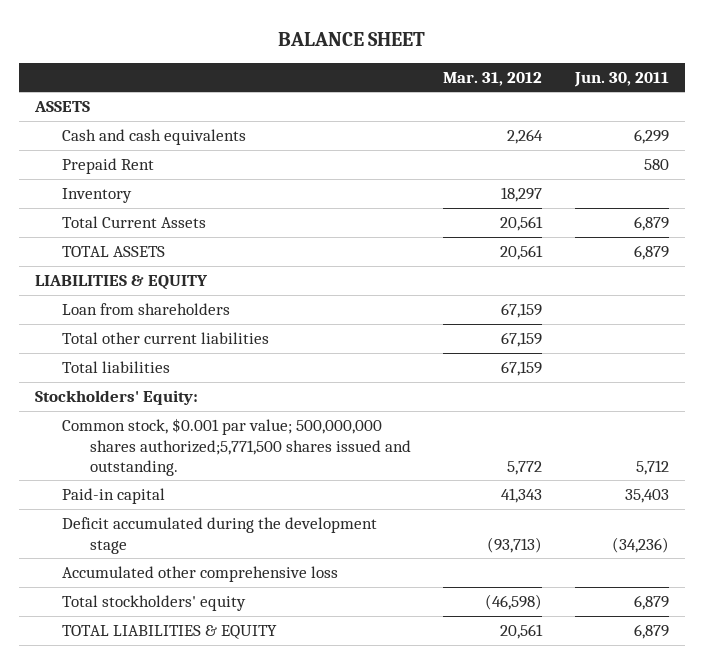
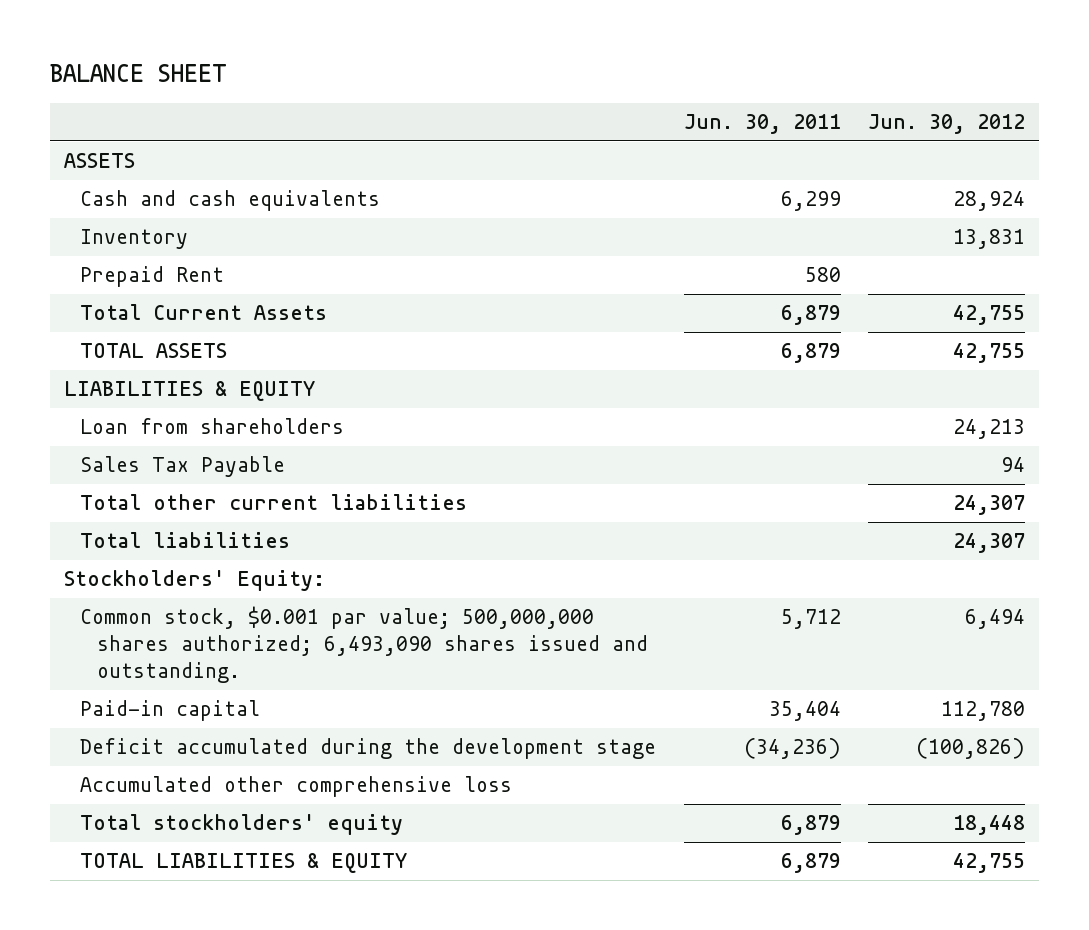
[443,71,543,86] Mar. 31, 2012 -> none
none -> [868,114,1026,135] Jun. 30, 2012
[62,158,155,175] Prepaid Rent -> [80,266,225,288] Prepaid Rent
none -> [80,456,286,478] Sales Tax Payable
[62,418,411,476] Common stock, $0.001 par value; 500,000,000 shares authorized;5,771,500 shares issued and outstanding. -> [80,606,648,684] Common stock, $0.001 par value; 500,000,000 shares authorized; 6,493,090 shares issued and outstanding.
[624,489,669,504] 35,403 -> [768,701,841,722] 35,404

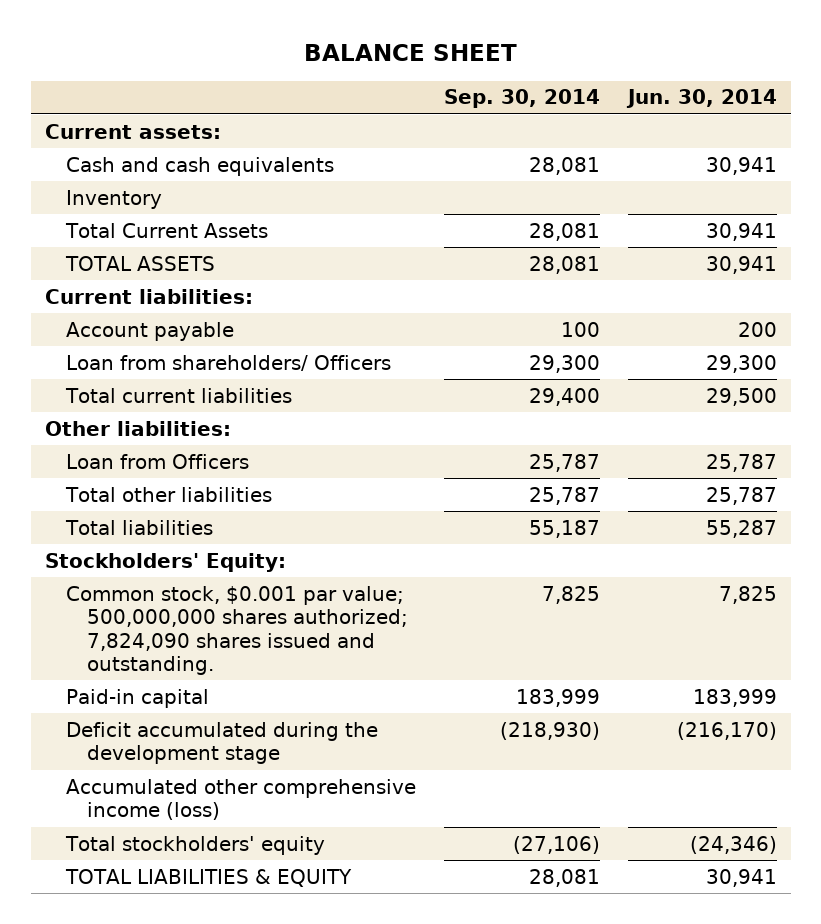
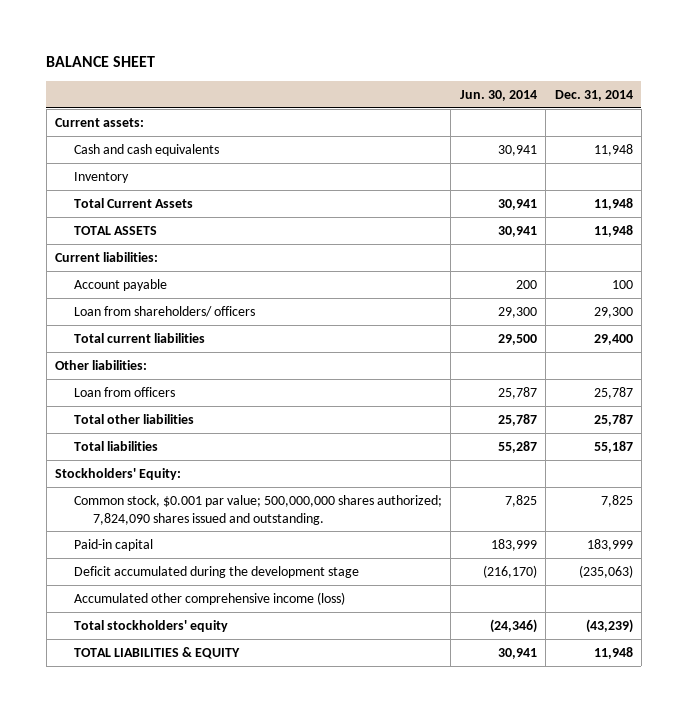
[443,89,600,109] Sep. 30, 2014 -> none
none -> [554,89,633,101] Dec. 31, 2014
[65,354,391,371] Loan from shareholders/ Officers -> [74,305,256,317] Loan from shareholders/ officers
[65,453,249,469] Loan from Officers -> [74,386,176,397] Loan from officers

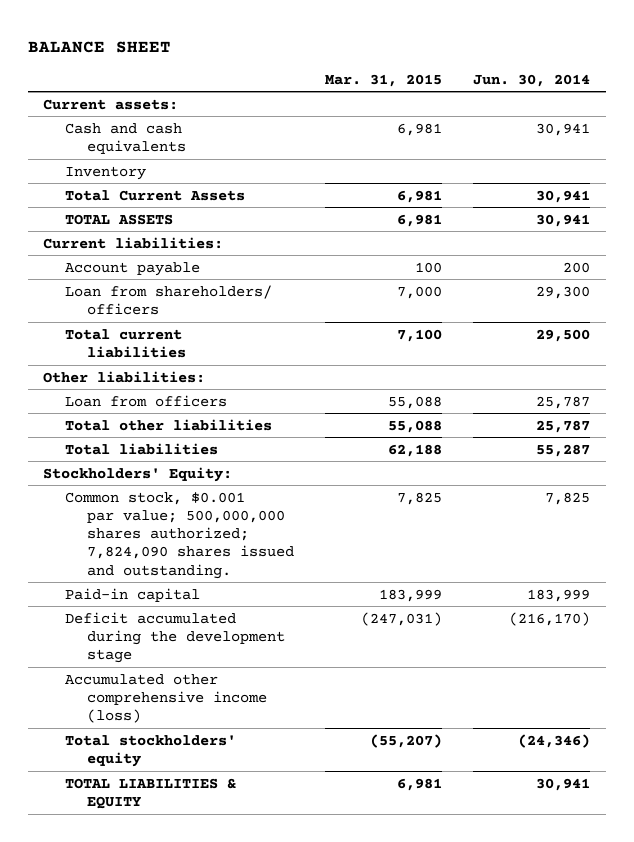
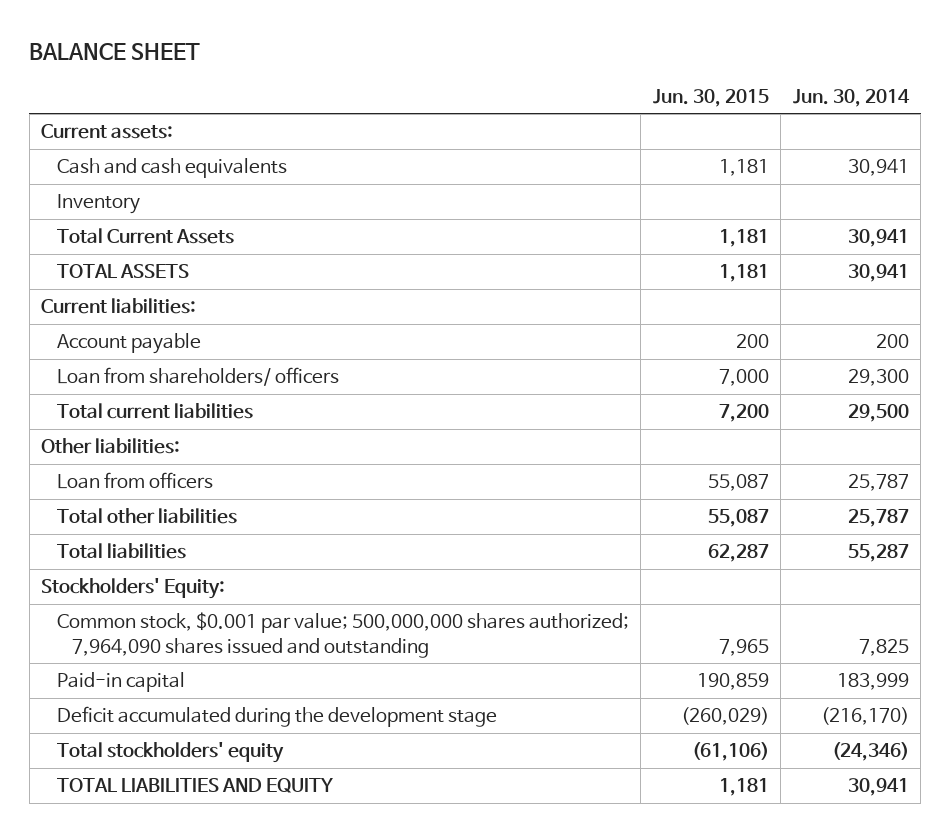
[325,73,443,87] Mar. 31, 2015 -> none
none -> [652,88,769,107] Jun. 30, 2015
[65,491,295,579] Common stock, $0.001 par value; 500,000,000 shares authorized; 7,824,090 shares issued and outstanding. -> [56,612,629,658] Common stock, $0.001 par value; 500,000,000 shares authorized; 7,964,090 shares issued and outstanding
[65,673,268,724] Accumulated other comprehensive income (loss) -> none
[65,777,237,809] TOTAL LIABILITIES & EQUITY -> [56,778,333,794] TOTAL LIABILITIES AND EQUITY

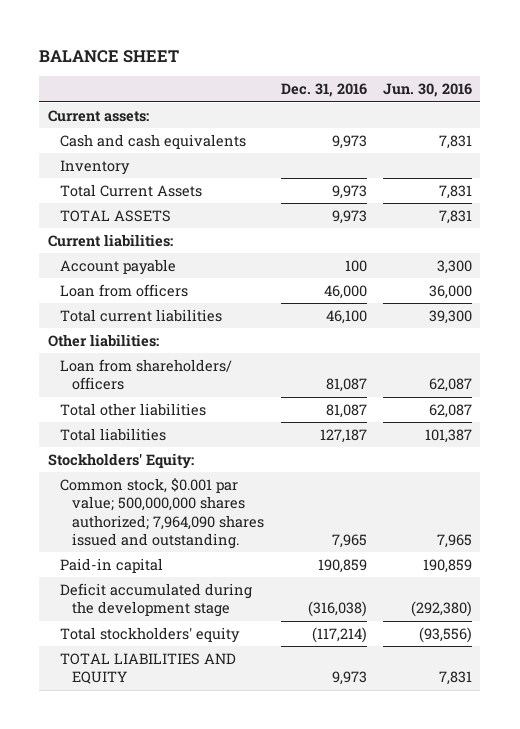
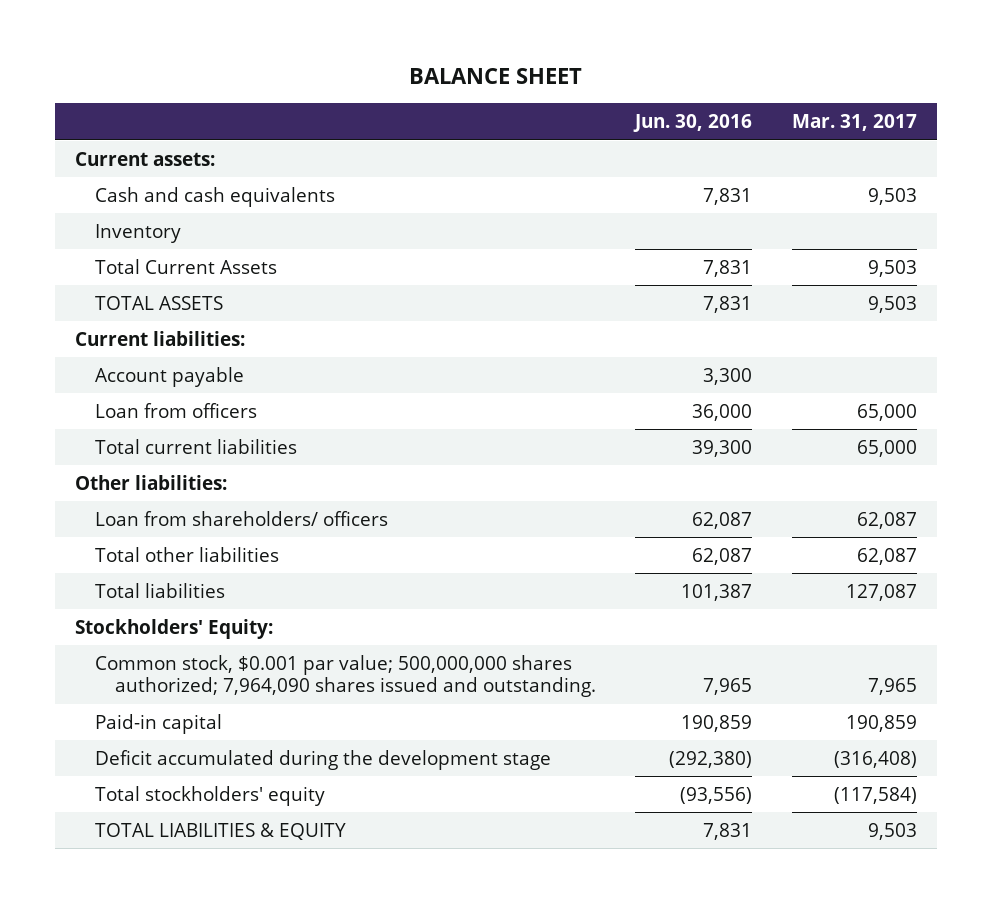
[280,82,367,97] Dec. 31, 2016 -> none
none -> [791,114,917,132] Mar. 31, 2017
[60,652,237,685] TOTAL LIABILITIES AND EQUITY -> [94,822,346,840] TOTAL LIABILITIES & EQUITY

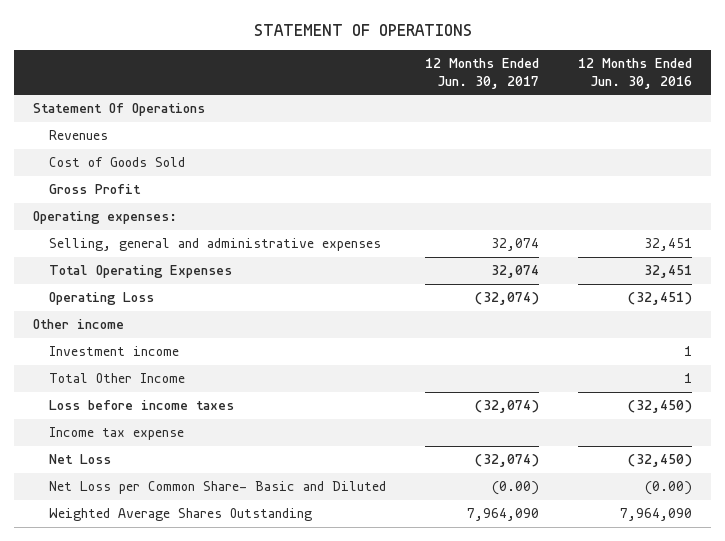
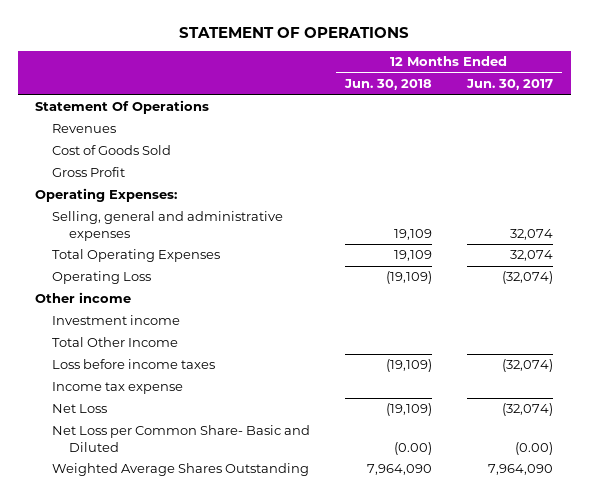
[577,58,692,89] 12 Months Ended Jun. 30, 2016 -> none
none -> [344,79,433,91] Jun. 30, 2018
[33,211,178,225] Operating expenses: -> [35,188,178,203] Operating Expenses:

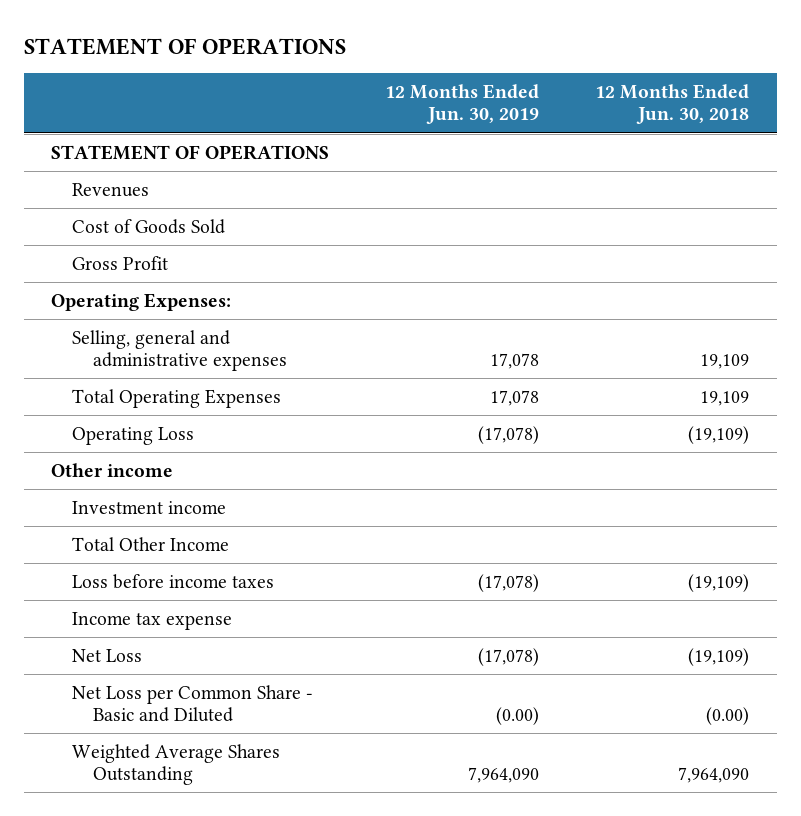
[466,79,554,91] Jun. 30, 2017 -> none
none -> [385,83,540,125] 12 Months Ended Jun. 30, 2019
[35,100,210,115] Statement Of Operations -> [51,144,330,160] STATEMENT OF OPERATIONS
[52,425,311,453] Net Loss per Common Share- Basic and Diluted -> [72,684,314,723] Net Loss per Common Share - Basic and Diluted

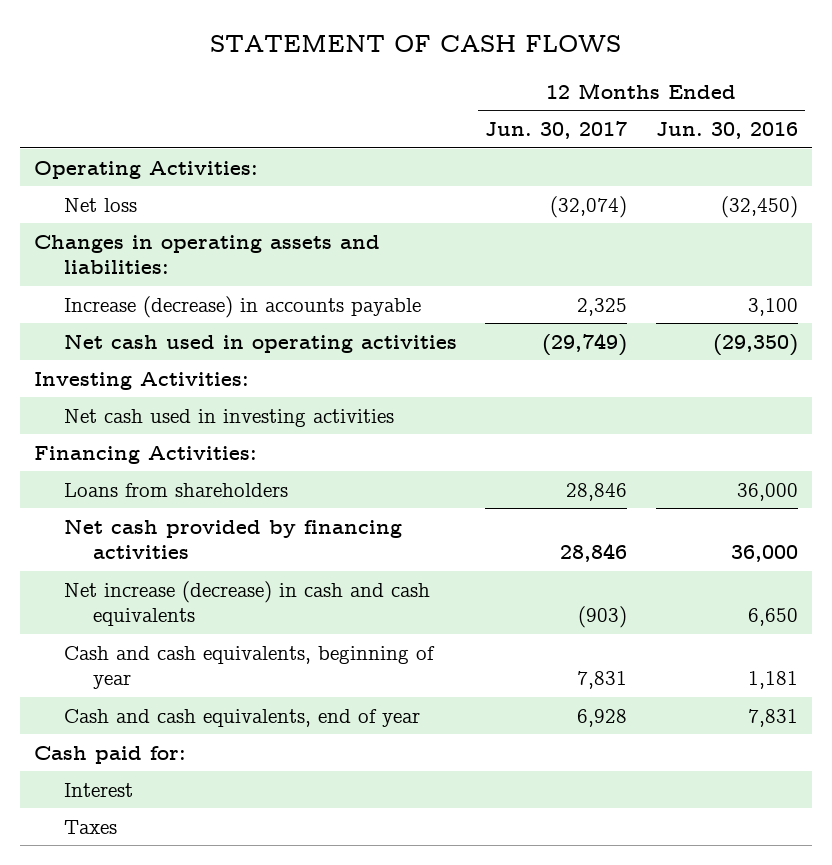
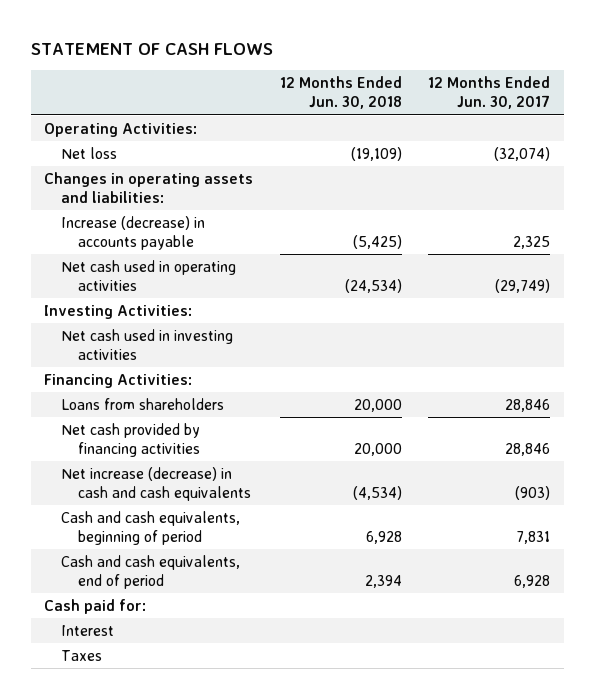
[655,122,798,140] Jun. 30, 2016 -> none
none -> [279,76,402,110] 12 Months Ended Jun. 30, 2018
[63,645,435,690] Cash and cash equivalents, beginning of year -> [60,510,240,545] Cash and cash equivalents, beginning of period
[63,708,420,727] Cash and cash equivalents, end of year -> [60,554,240,589] Cash and cash equivalents, end of period

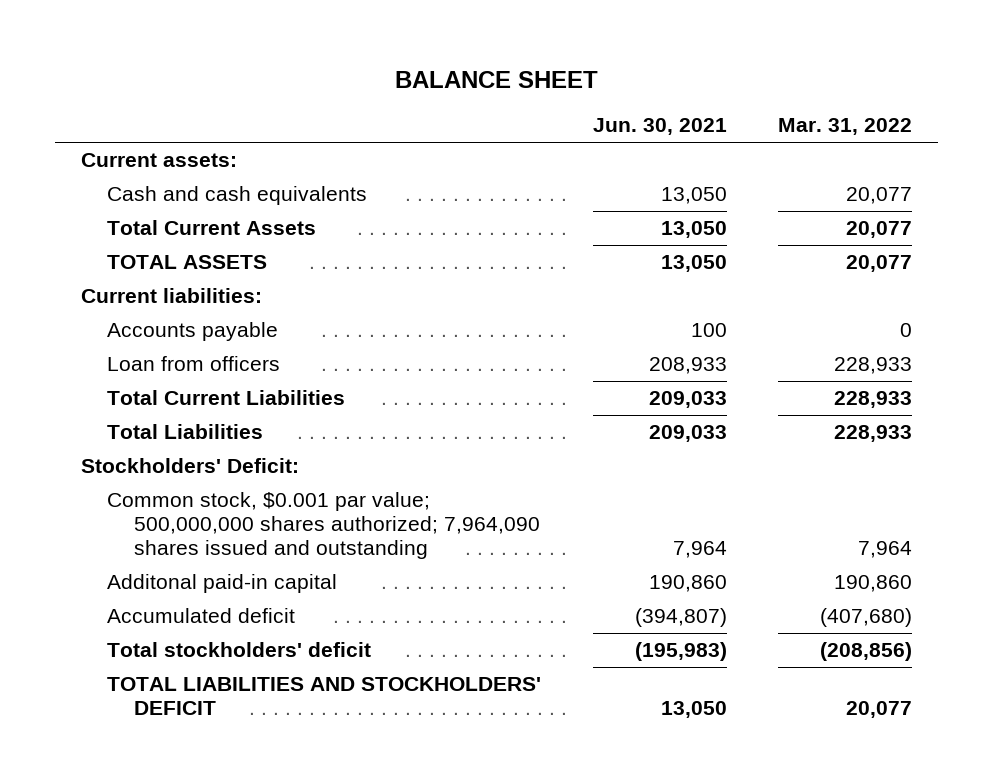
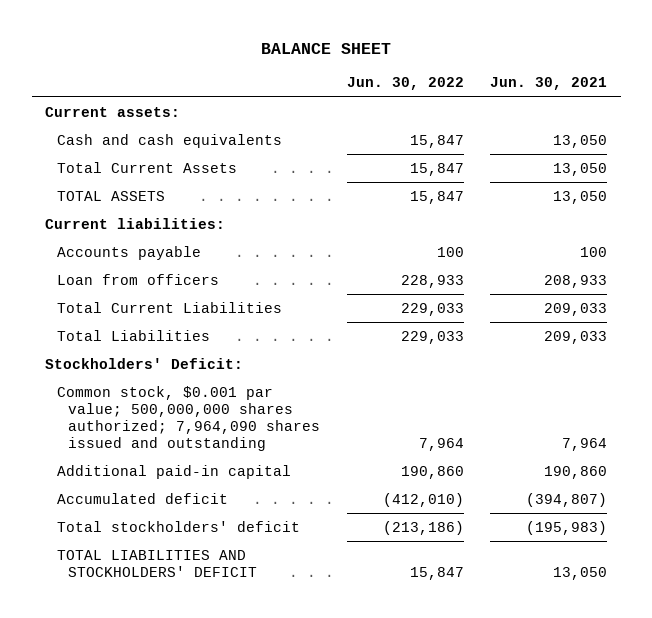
[778,118,913,136] Mar. 31, 2022 -> none
none -> [346,77,464,91] Jun. 30, 2022
[107,573,338,593] Additonal paid-in capital -> [56,464,291,479] Additional paid-in capital

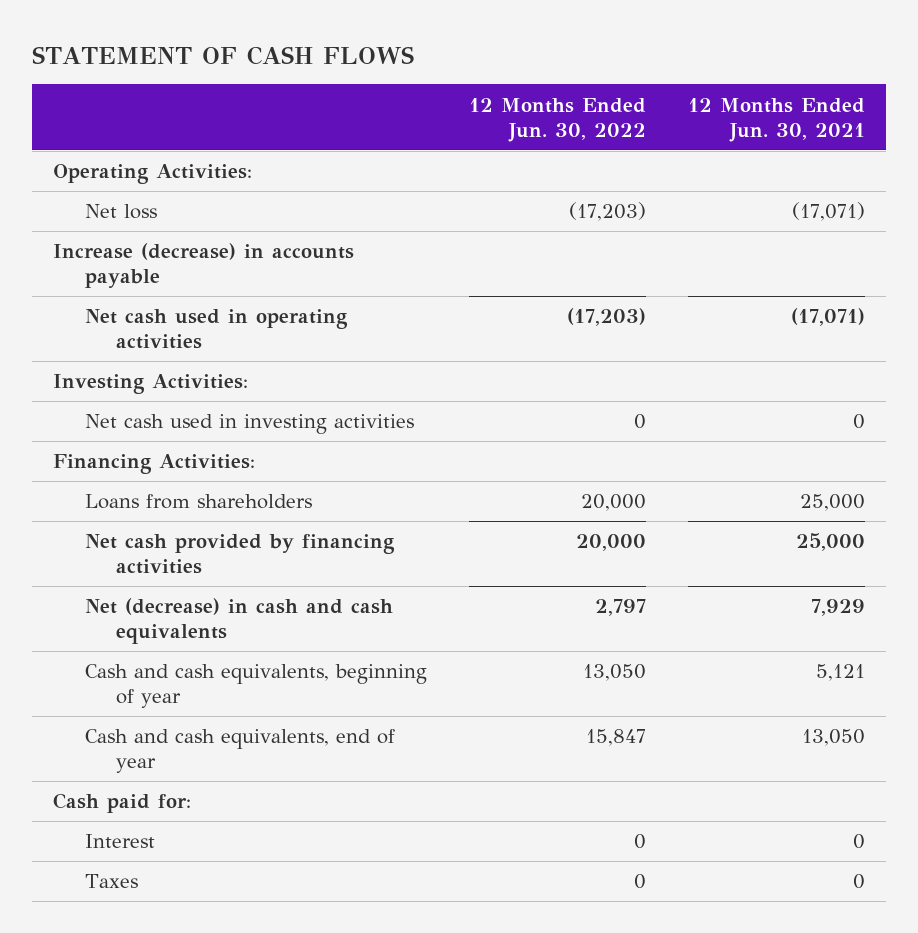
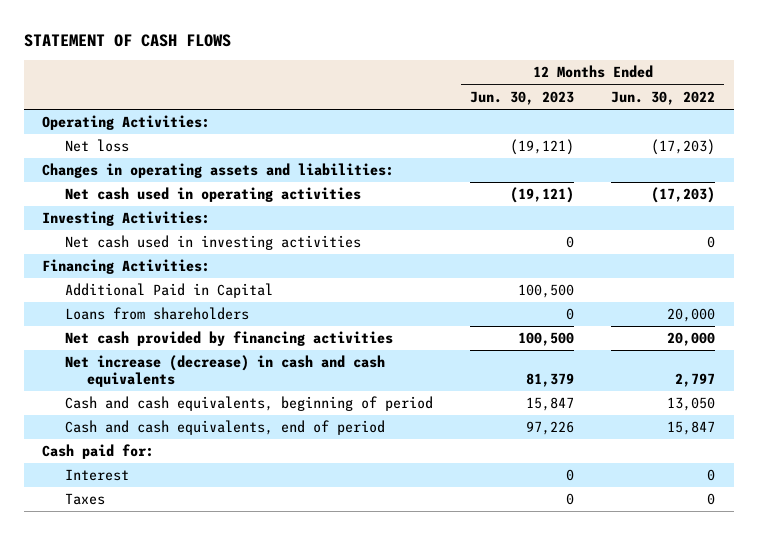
[688,97,866,142] 12 Months Ended Jun. 30, 2021 -> none
none -> [469,90,574,105] Jun. 30, 2023
[52,243,354,289] Increase (decrease) in accounts payable -> none
none -> [42,163,395,179] Changes in operating assets and liabilities:
none -> [64,283,273,299] Additional Paid in Capital
[84,598,393,645] Net (decrease) in cash and cash equivalents -> [64,355,385,388] Net increase (decrease) in cash and cash equivalents
[84,664,427,709] Cash and cash equivalents, beginning of year -> [64,396,433,412] Cash and cash equivalents, beginning of period
[84,729,395,774] Cash and cash equivalents, end of year -> [64,420,385,436] Cash and cash equivalents, end of period

